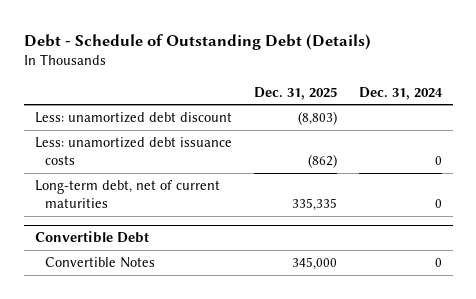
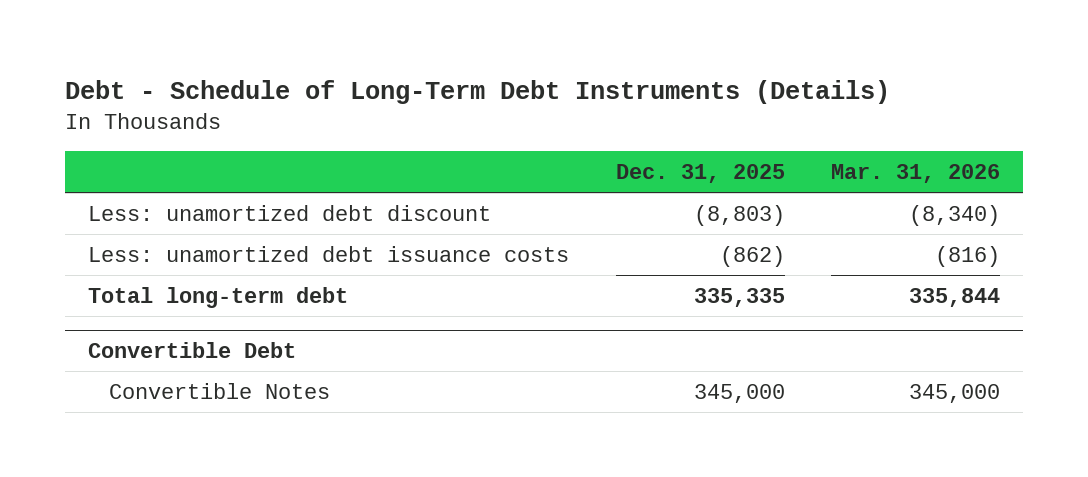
[23,33,371,50] Debt - Schedule of Outstanding Debt (Details) -> [65,80,891,105] Debt - Schedule of Long-Term Debt Instruments (Details)
[358,86,443,100] Dec. 31, 2024 -> none
none -> [831,163,1001,183] Mar. 31, 2026
[34,180,220,209] Long-term debt, net of current maturities -> [88,286,349,308] Total long-term debt

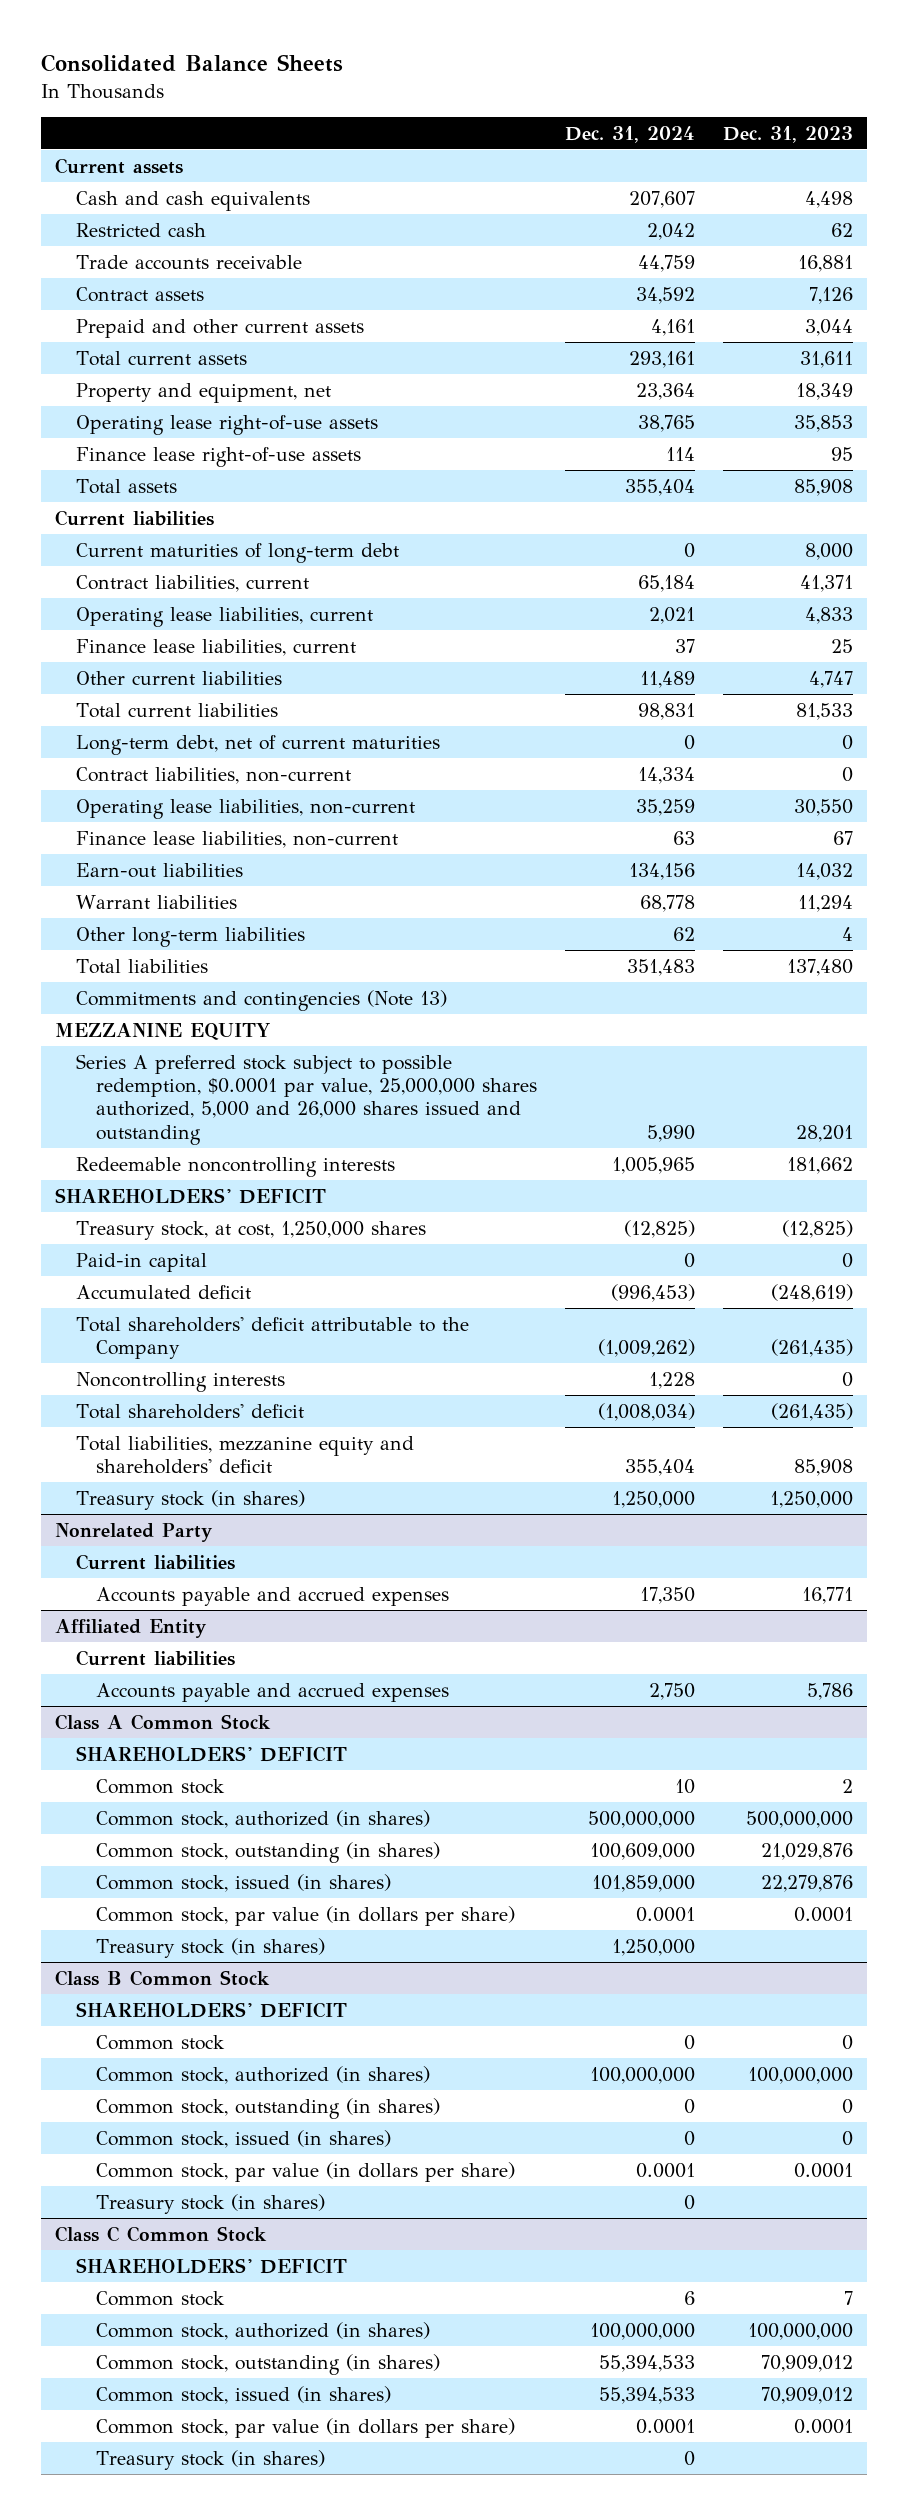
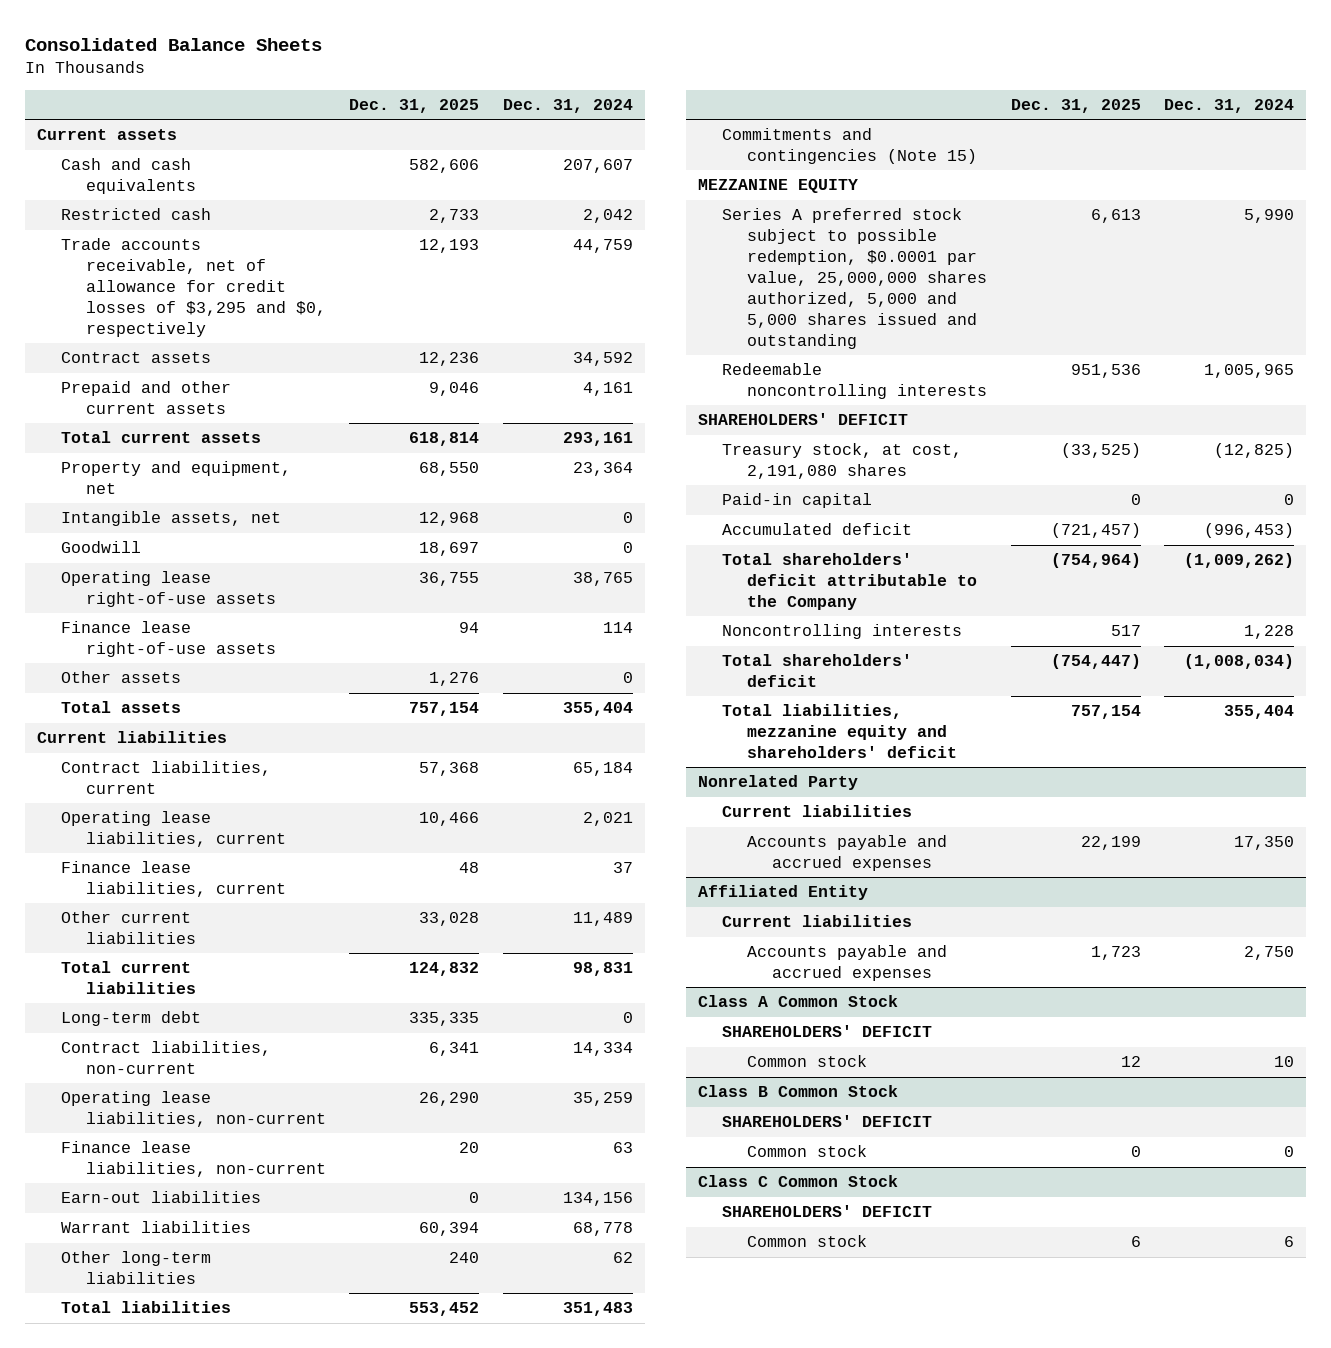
[722,125,853,143] Dec. 31, 2023 -> none
none -> [349,98,480,113] Dec. 31, 2025
[75,254,302,270] Trade accounts receivable -> [61,238,326,337] Trade accounts receivable, net of allowance for credit losses of $3,295 and $0, respectively
none -> [61,511,282,527] Intangible assets, net
none -> [61,541,142,554] Goodwill
none -> [61,671,182,684] Other assets
[75,542,399,563] Current maturities of long-term debt -> none
[75,734,440,755] Long-term debt, net of current maturities -> [61,1011,202,1027] Long-term debt
[75,989,447,1011] Commitments and contingencies (Note 13) -> [722,128,978,165] Commitments and contingencies (Note 15)
[75,1053,538,1145] Series A preferred stock subject to possible redemption, $0.0001 par value, 25,000,000 shares authorized, 5,000 and 26,000 shares issued and outstanding -> [722,208,988,349] Series A preferred stock subject to possible redemption, $0.0001 par value, 25,000,000 shares authorized, 5,000 and 5,000 shares issued and outstanding
[75,1220,426,1240] Treasury stock, at cost, 1,250,000 shares -> [722,443,963,480] Treasury stock, at cost, 2,191,080 shares
[75,1489,305,1510] Treasury stock (in shares) -> none
[96,1809,431,1828] Common stock, authorized (in shares) -> none
[96,1841,441,1863] Common stock, outstanding (in shares) -> none
[96,1873,392,1892] Common stock, issued (in shares) -> none
[96,1905,516,1926] Common stock, par value (in dollars per share) -> none
[96,1937,326,1958] Treasury stock (in shares) -> none
[96,2065,431,2084] Common stock, authorized (in shares) -> none
[96,2097,441,2119] Common stock, outstanding (in shares) -> none
[96,2129,392,2148] Common stock, issued (in shares) -> none
[96,2161,516,2182] Common stock, par value (in dollars per share) -> none
[96,2193,326,2214] Treasury stock (in shares) -> none
[96,2321,431,2340] Common stock, authorized (in shares) -> none
[96,2353,441,2375] Common stock, outstanding (in shares) -> none
[96,2385,392,2404] Common stock, issued (in shares) -> none
[96,2417,516,2438] Common stock, par value (in dollars per share) -> none
[96,2449,326,2470] Treasury stock (in shares) -> none

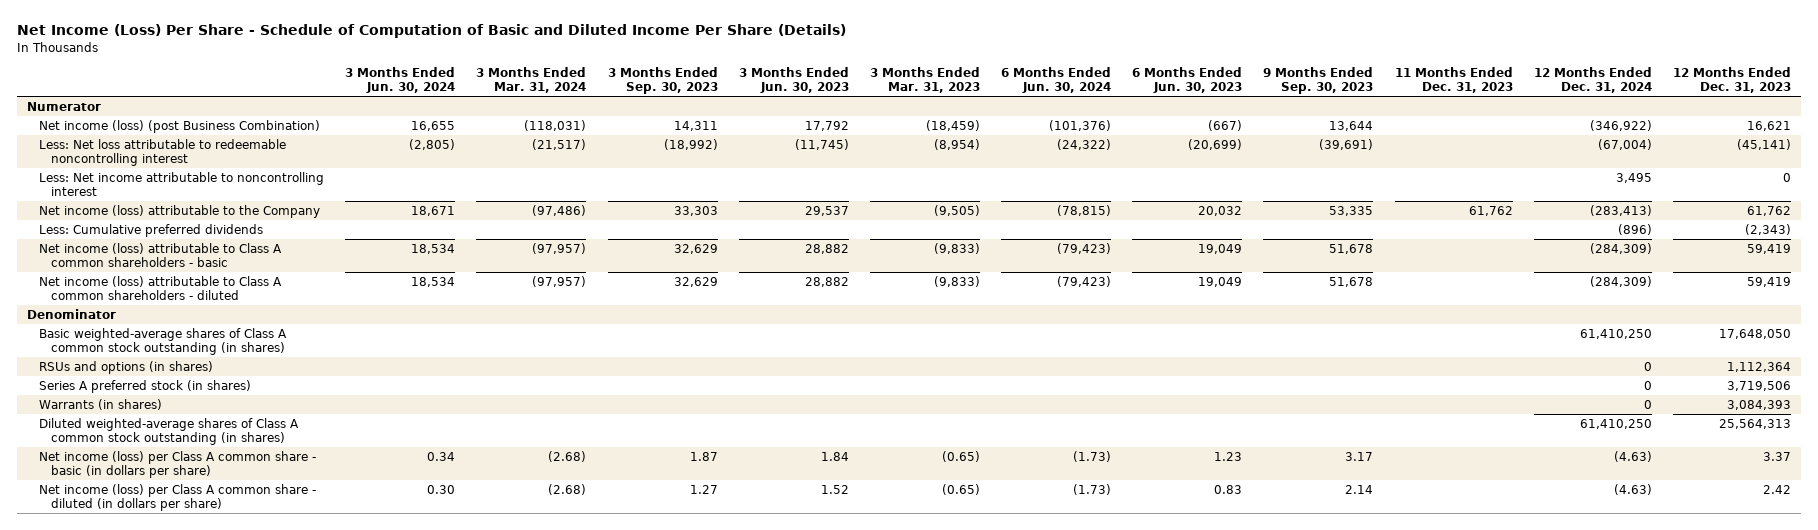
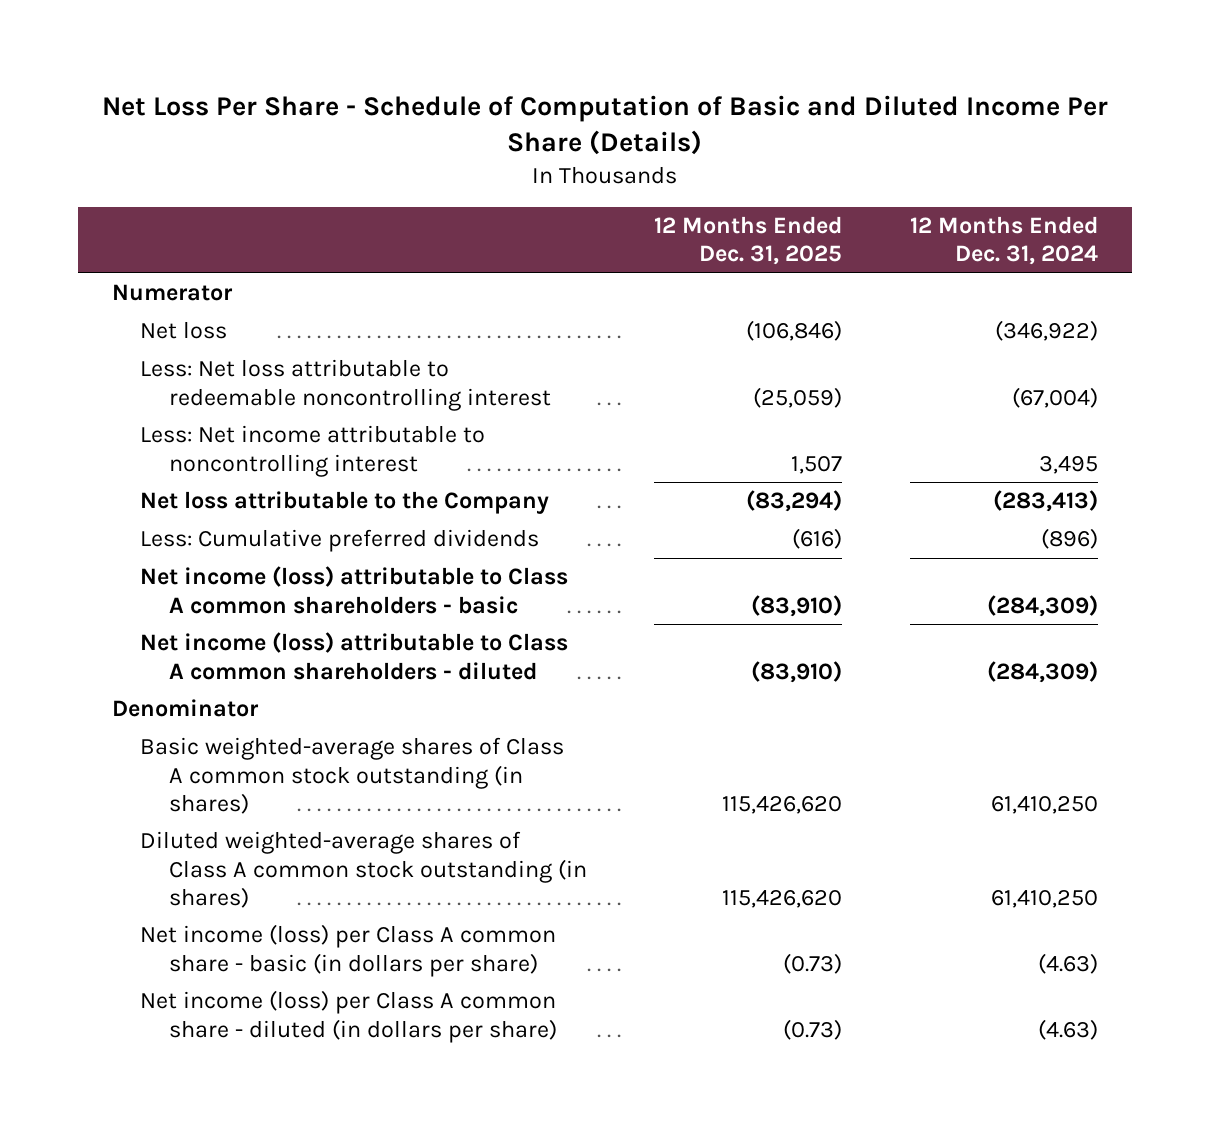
[16,24,846,39] Net Income (Loss) Per Share - Schedule of Computation of Basic and Diluted Income Per Share (Details) -> [101,94,1108,156] Net Loss Per Share - Schedule of Computation of Basic and Diluted Income Per Share (Details)
[345,67,456,94] 3 Months Ended Jun. 30, 2024 -> none
[476,67,587,94] 3 Months Ended Mar. 31, 2024 -> none
[607,67,718,95] 3 Months Ended Sep. 30, 2023 -> none
[738,67,849,94] 3 Months Ended Jun. 30, 2023 -> none
[869,67,980,94] 3 Months Ended Mar. 31, 2023 -> none
[1001,67,1112,94] 6 Months Ended Jun. 30, 2024 -> none
[1132,67,1243,94] 6 Months Ended Jun. 30, 2023 -> none
[1263,67,1374,95] 9 Months Ended Sep. 30, 2023 -> none
[1394,67,1513,94] 11 Months Ended Dec. 31, 2023 -> none
[1672,67,1791,94] 12 Months Ended Dec. 31, 2023 -> none
none -> [654,216,843,266] 12 Months Ended Dec. 31, 2025
[39,119,321,133] Net income (loss) (post Business Combination) -> [140,321,228,340] Net loss
[39,204,321,218] Net income (loss) attributable to the Company -> [140,491,550,515] Net loss attributable to the Company
[39,360,214,374] RSUs and options (in shares) -> none
[39,379,252,393] Series A preferred stock (in shares) -> none
[39,398,163,410] Warrants (in shares) -> none

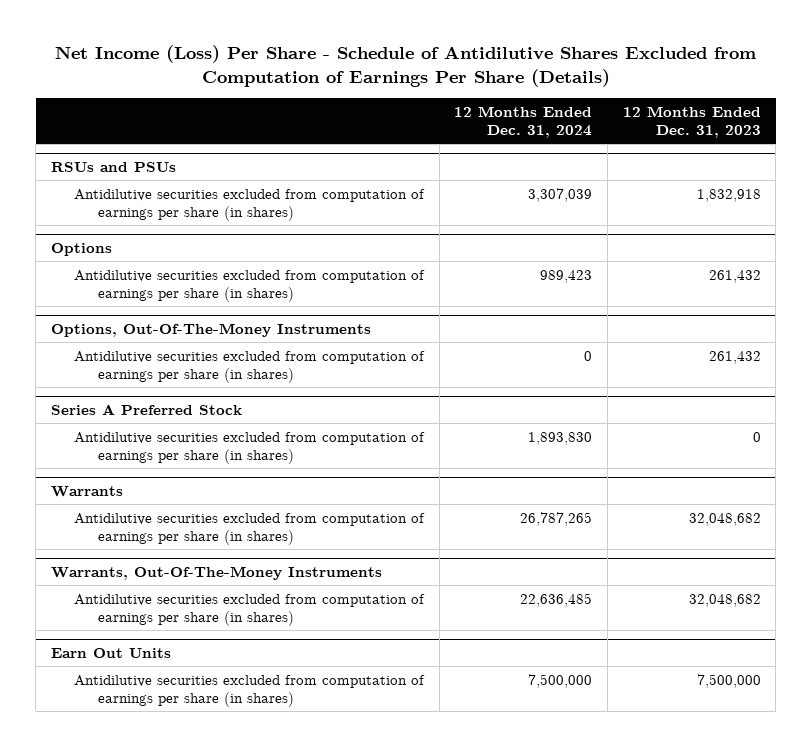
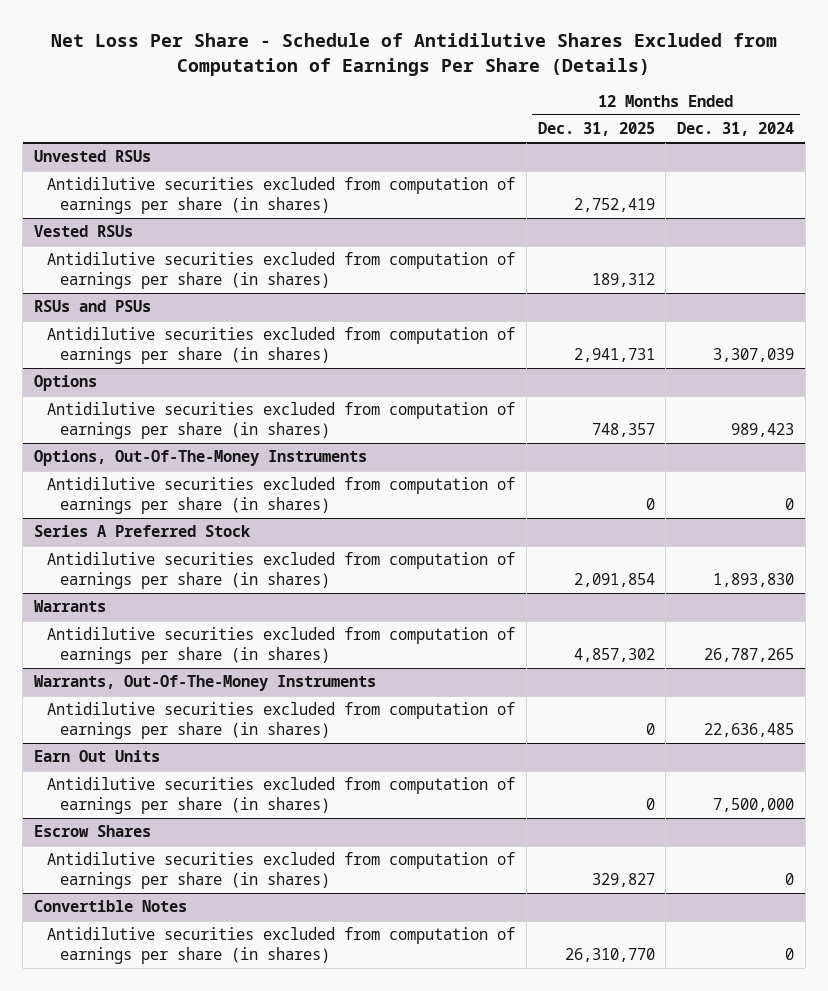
[54,45,756,87] Net Income (Loss) Per Share - Schedule of Antidilutive Shares Excluded from Computation of Earnings Per Share (Details) -> [51,33,778,76] Net Loss Per Share - Schedule of Antidilutive Shares Excluded from Computation of Earnings Per Share (Details)
[622,105,761,138] 12 Months Ended Dec. 31, 2023 -> none
none -> [537,122,655,137] Dec. 31, 2025
none -> [34,150,152,163] Unvested RSUs
none -> [47,177,516,214] Antidilutive securities excluded from computation of earnings per share (in shares)
none -> [34,225,134,238] Vested RSUs
none -> [47,252,516,289] Antidilutive securities excluded from computation of earnings per share (in shares)
none -> [34,825,152,838] Escrow Shares
none -> [47,852,516,889] Antidilutive securities excluded from computation of earnings per share (in shares)
none -> [34,900,188,913] Convertible Notes
none -> [47,927,516,964] Antidilutive securities excluded from computation of earnings per share (in shares)

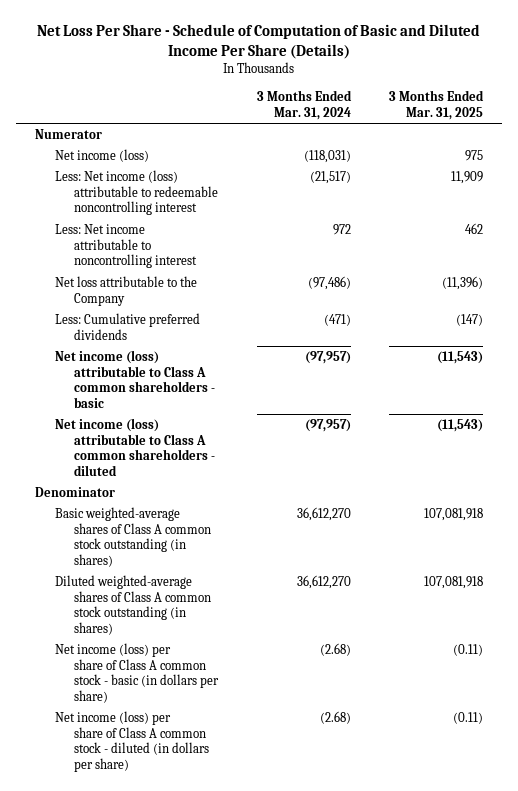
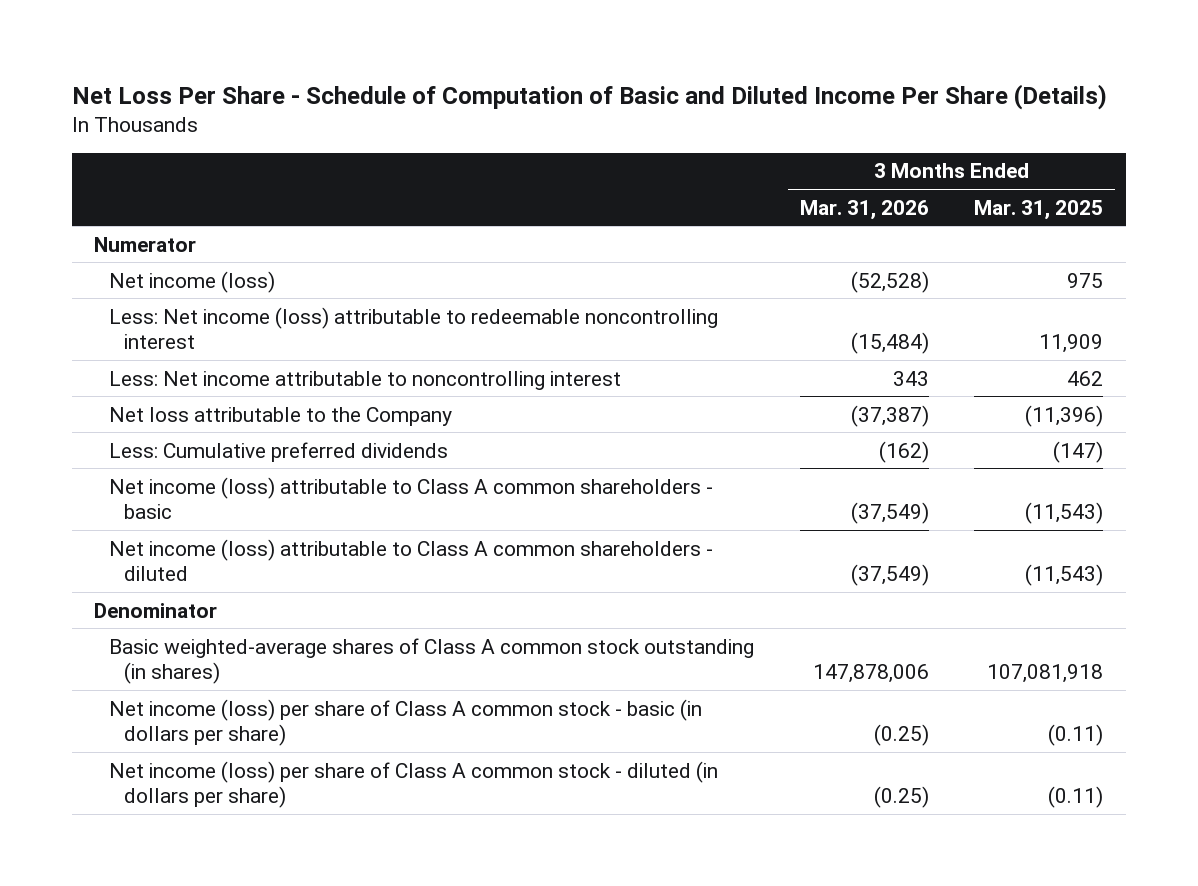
[256,90,352,121] 3 Months Ended Mar. 31, 2024 -> none
none -> [799,199,929,220] Mar. 31, 2026
[54,575,212,636] Diluted weighted-average shares of Class A common stock outstanding (in shares) -> none

